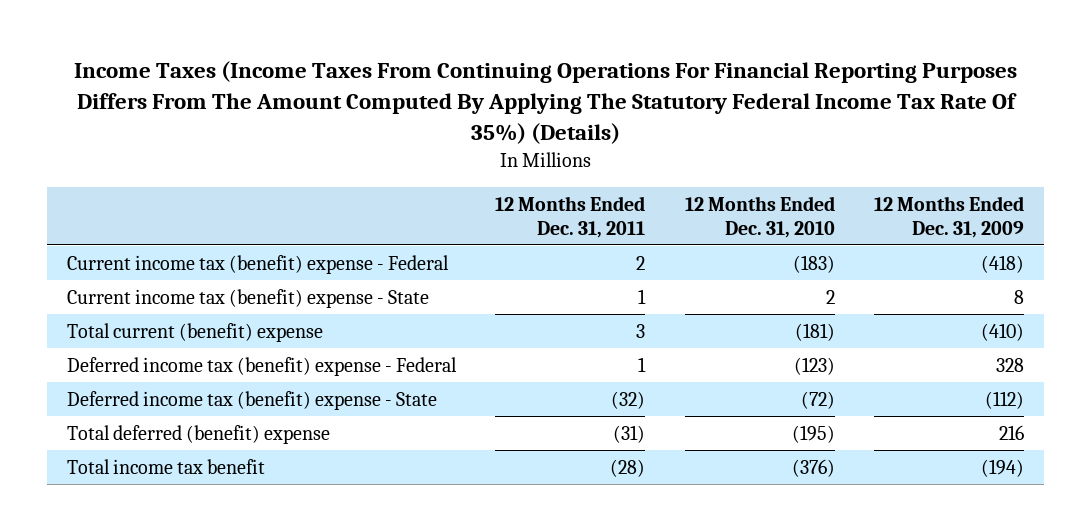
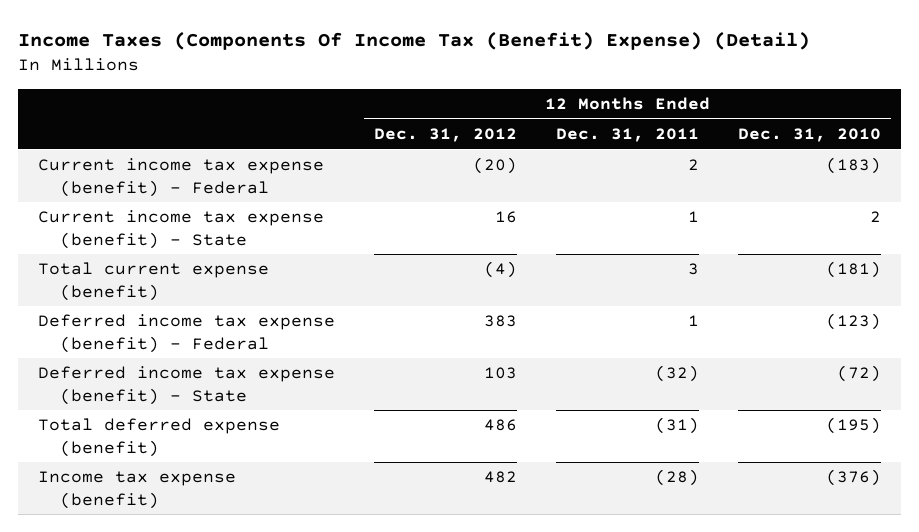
[73,61,1017,145] Income Taxes (Income Taxes From Continuing Operations For Financial Reporting Purposes Differs From The Amount Computed By Applying The Statutory Federal Income Tax Rate Of 35%) (Details) -> [18,32,811,51] Income Taxes (Components Of Income Tax (Benefit) Expense) (Detail)
[874,195,1025,238] 12 Months Ended Dec. 31, 2009 -> none
none -> [373,127,517,142] Dec. 31, 2012
[66,254,449,274] Current income tax (benefit) expense - Federal -> [37,158,324,197] Current income tax expense (benefit) - Federal
[66,288,429,308] Current income tax (benefit) expense - State -> [37,210,324,249] Current income tax expense (benefit) - State
[66,322,323,342] Total current (benefit) expense -> [37,262,269,301] Total current expense (benefit)
[66,356,457,376] Deferred income tax (benefit) expense - Federal -> [37,314,335,353] Deferred income tax expense (benefit) - Federal
[66,390,437,410] Deferred income tax (benefit) expense - State -> [37,366,335,405] Deferred income tax expense (benefit) - State
[66,424,330,444] Total deferred (benefit) expense -> [37,418,280,457] Total deferred expense (benefit)
[66,458,265,474] Total income tax benefit -> [37,471,236,509] Income tax expense (benefit)

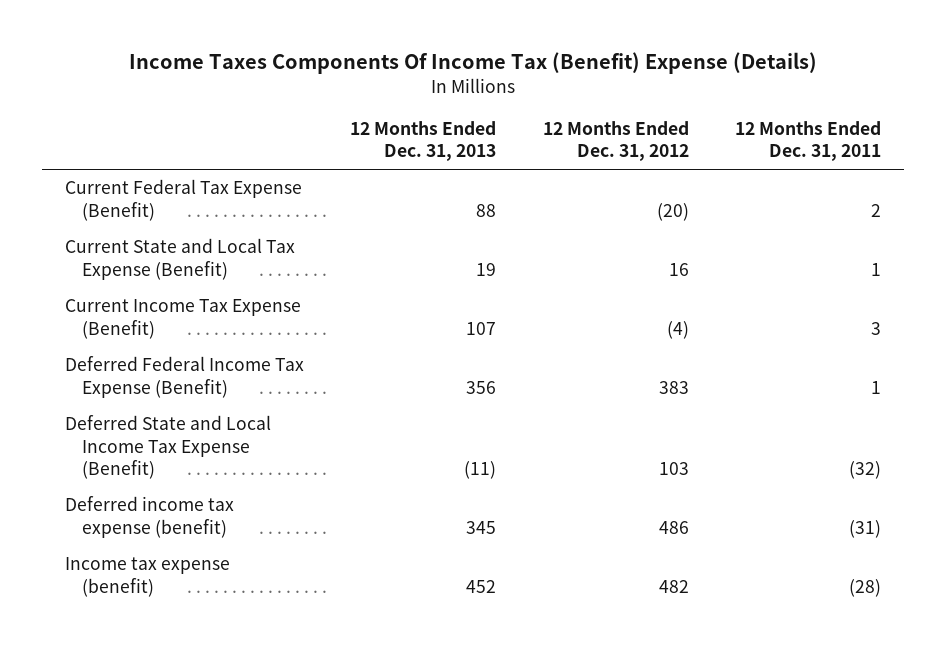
[18,32,811,51] Income Taxes (Components Of Income Tax (Benefit) Expense) (Detail) -> [128,52,817,75] Income Taxes Components Of Income Tax (Benefit) Expense (Details)
[738,127,882,142] Dec. 31, 2010 -> none
none -> [350,121,497,162] 12 Months Ended Dec. 31, 2013
[37,158,324,197] Current income tax expense (benefit) - Federal -> [65,179,303,221] Current Federal Tax Expense (Benefit)
[37,210,324,249] Current income tax expense (benefit) - State -> [65,238,296,280] Current State and Local Tax Expense (Benefit)
[37,262,269,301] Total current expense (benefit) -> [65,299,302,339] Current Income Tax Expense (Benefit)
[37,314,335,353] Deferred income tax expense (benefit) - Federal -> [65,356,305,398] Deferred Federal Income Tax Expense (Benefit)
[37,366,335,405] Deferred income tax expense (benefit) - State -> [65,415,272,480] Deferred State and Local Income Tax Expense (Benefit)
[37,418,280,457] Total deferred expense (benefit) -> [65,496,235,538] Deferred income tax expense (benefit)

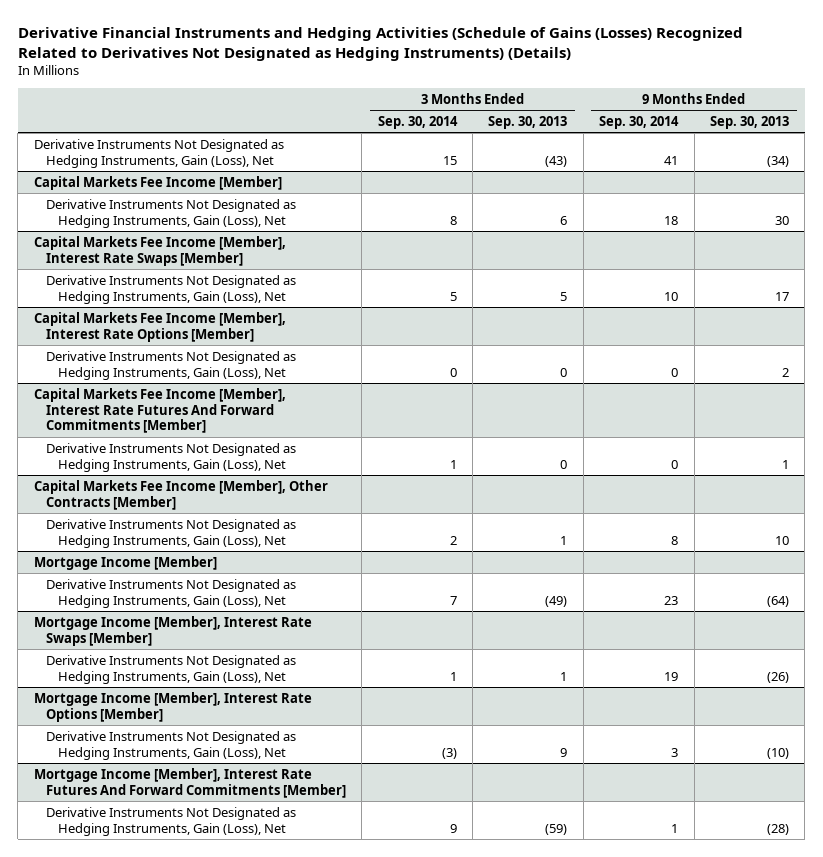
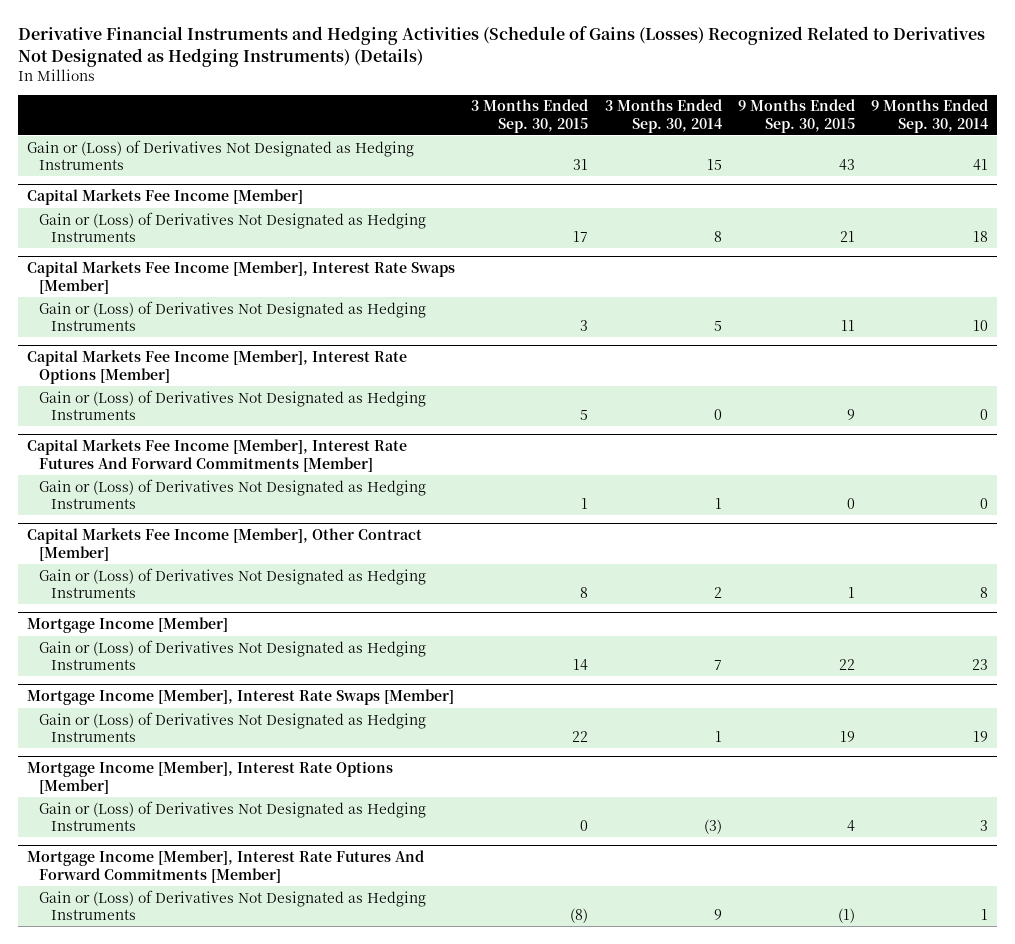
[488,115,568,129] Sep. 30, 2013 -> none
[710,115,790,129] Sep. 30, 2013 -> none
none -> [471,99,589,133] 3 Months Ended Sep. 30, 2015
none -> [737,99,855,133] 9 Months Ended Sep. 30, 2015
[33,138,284,168] Derivative Instruments Not Designated as Hedging Instruments, Gain (Loss), Net -> [26,139,414,170] Gain or (Loss) of Derivatives Not Designated as Hedging Instruments
[45,198,296,228] Derivative Instruments Not Designated as Hedging Instruments, Gain (Loss), Net -> [39,211,427,242] Gain or (Loss) of Derivatives Not Designated as Hedging Instruments
[45,274,296,304] Derivative Instruments Not Designated as Hedging Instruments, Gain (Loss), Net -> [39,300,427,331] Gain or (Loss) of Derivatives Not Designated as Hedging Instruments
[45,350,296,380] Derivative Instruments Not Designated as Hedging Instruments, Gain (Loss), Net -> [39,389,427,420] Gain or (Loss) of Derivatives Not Designated as Hedging Instruments
[45,442,296,472] Derivative Instruments Not Designated as Hedging Instruments, Gain (Loss), Net -> [39,478,427,509] Gain or (Loss) of Derivatives Not Designated as Hedging Instruments
[33,479,328,510] Capital Markets Fee Income [Member], Other Contracts [Member] -> [26,528,422,561] Capital Markets Fee Income [Member], Other Contract [Member]
[45,518,296,548] Derivative Instruments Not Designated as Hedging Instruments, Gain (Loss), Net -> [39,567,427,598] Gain or (Loss) of Derivatives Not Designated as Hedging Instruments
[45,578,296,608] Derivative Instruments Not Designated as Hedging Instruments, Gain (Loss), Net -> [39,639,427,670] Gain or (Loss) of Derivatives Not Designated as Hedging Instruments
[45,654,296,684] Derivative Instruments Not Designated as Hedging Instruments, Gain (Loss), Net -> [39,711,427,742] Gain or (Loss) of Derivatives Not Designated as Hedging Instruments
[45,730,296,760] Derivative Instruments Not Designated as Hedging Instruments, Gain (Loss), Net -> [39,800,427,831] Gain or (Loss) of Derivatives Not Designated as Hedging Instruments
[45,806,296,836] Derivative Instruments Not Designated as Hedging Instruments, Gain (Loss), Net -> [39,889,427,920] Gain or (Loss) of Derivatives Not Designated as Hedging Instruments

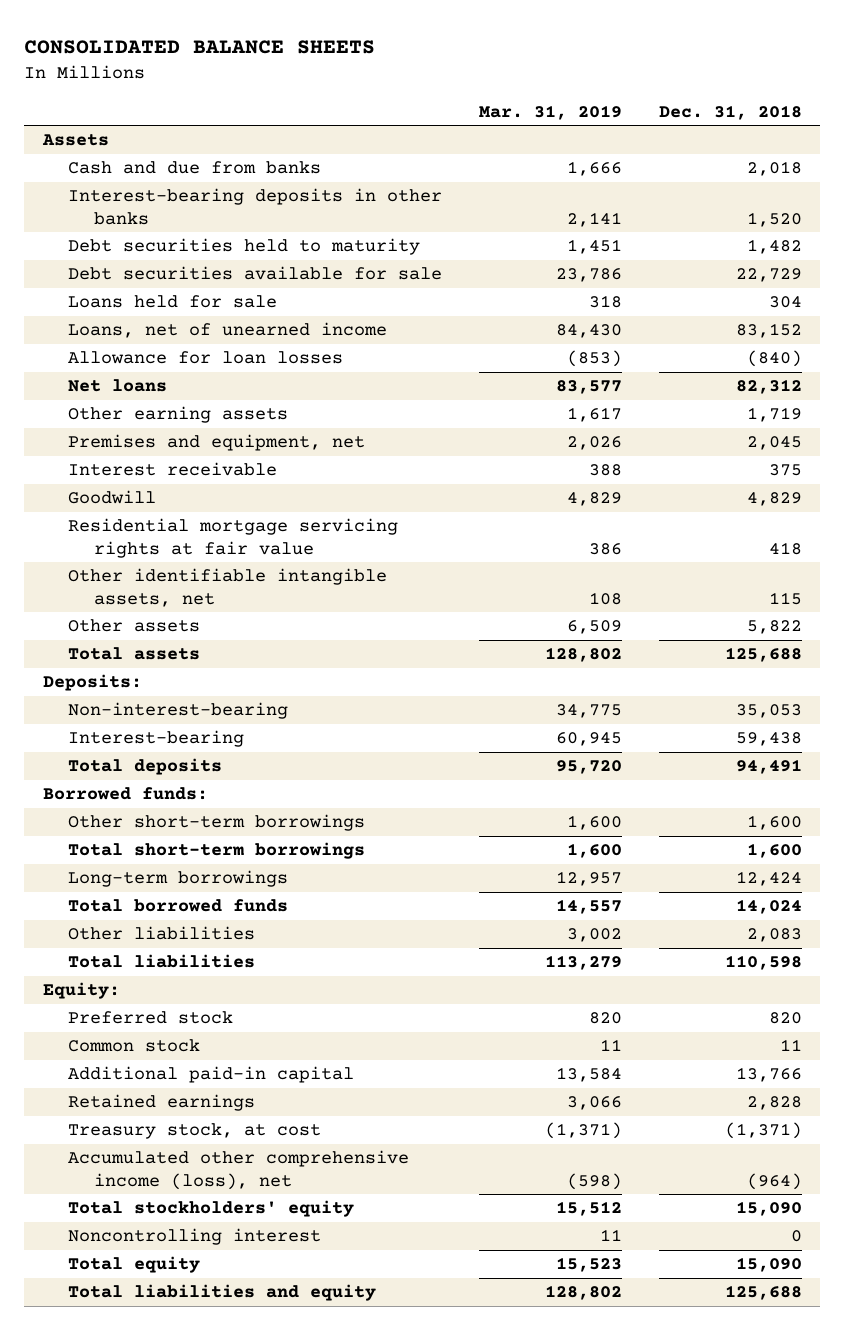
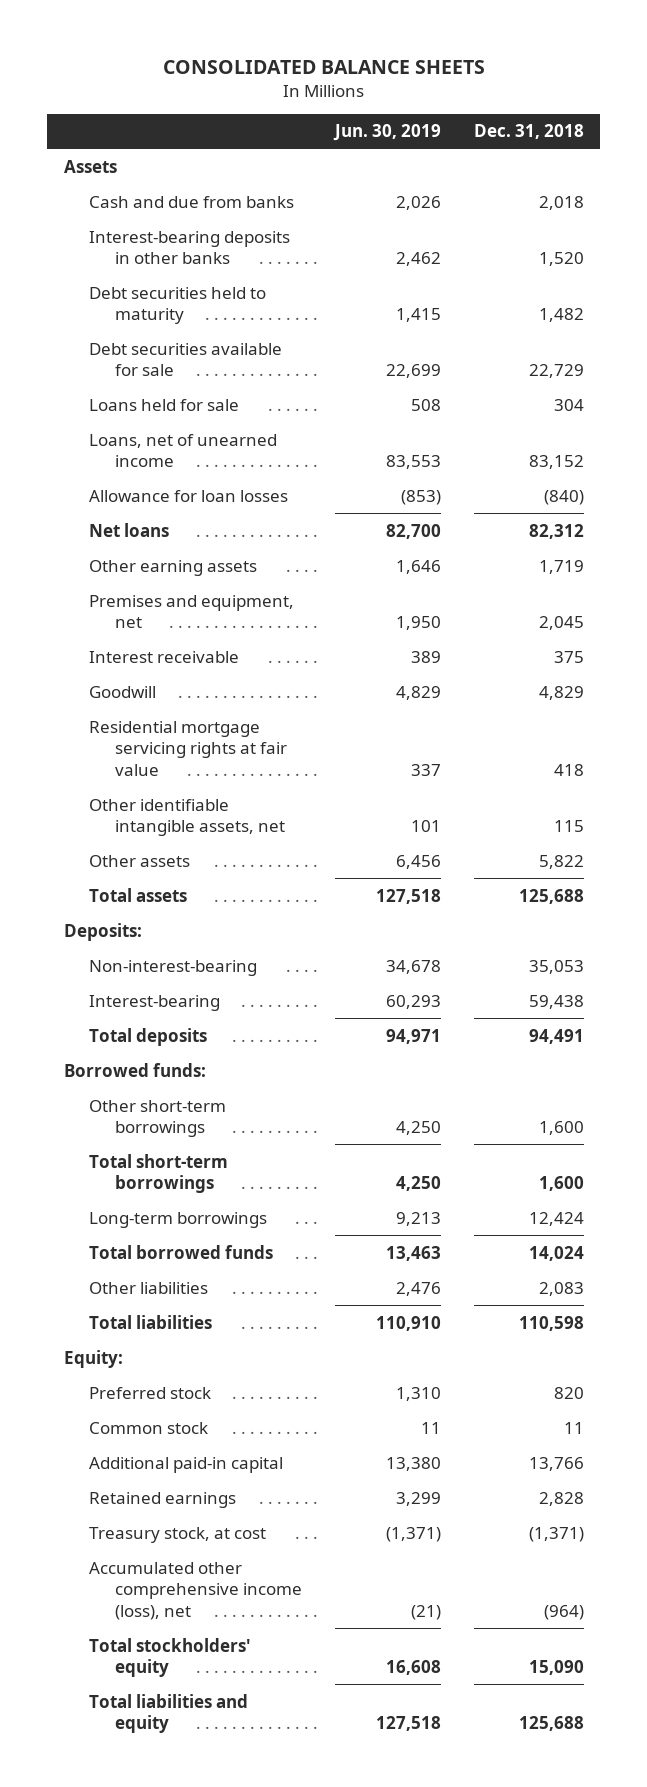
[478,104,622,120] Mar. 31, 2019 -> none
none -> [332,124,441,142] Jun. 30, 2019
[68,1228,322,1246] Noncontrolling interest -> none
[68,1256,201,1274] Total equity -> none

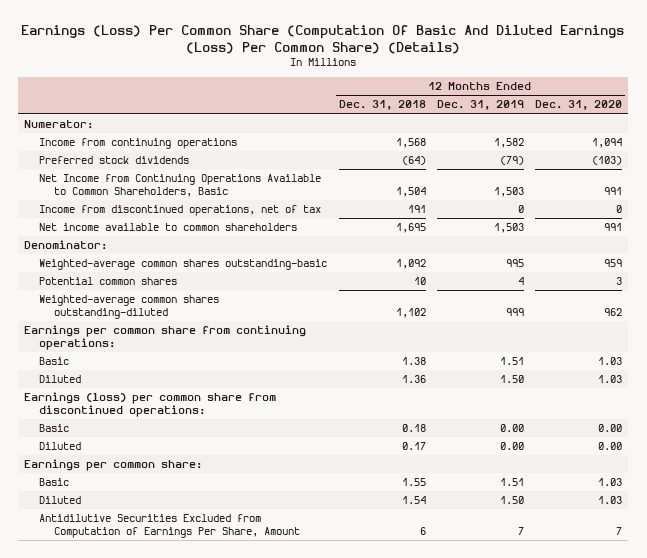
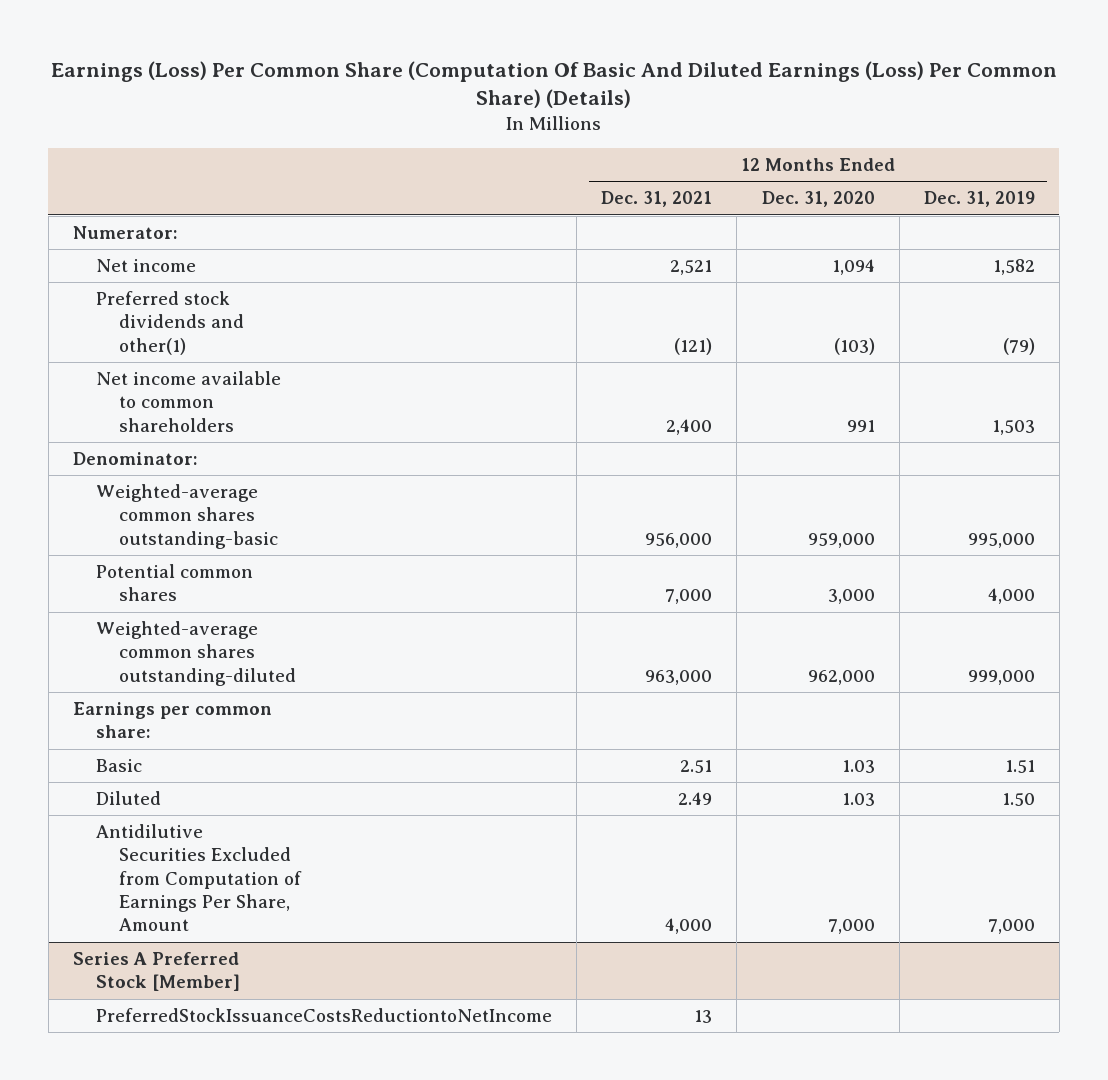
[338,100,426,111] Dec. 31, 2018 -> none
none -> [601,191,713,208] Dec. 31, 2021
[39,174,322,197] Net Income from Continuing Operations Available to Common Shareholders, Basic -> none
[39,205,322,217] Income from discontinued operations, net of tax -> none
[39,138,238,150] Income from continuing operations -> [96,258,197,272] Net income
[39,156,190,165] Preferred stock dividends -> [96,290,245,355] Preferred stock dividends and other(1)
[24,325,307,350] Earnings per common share from continuing operations: -> none
[39,357,70,366] Basic -> none
[39,375,82,384] Diluted -> none
[24,392,277,417] Earnings (loss) per common share from discontinued operations: -> none
[39,424,70,433] Basic -> none
[39,442,82,451] Diluted -> none
[505,259,524,268] 995 -> [967,532,1035,548] 995,000
[604,259,623,268] 959 -> [807,532,875,548] 959,000
[517,277,524,286] 4 -> [987,588,1035,605] 4,000
[616,277,623,286] 3 -> [827,589,875,605] 3,000
[505,307,524,316] 999 -> [967,669,1035,685] 999,000
[604,307,623,316] 962 -> [807,669,875,685] 962,000
[517,526,524,535] 7 -> [987,919,1035,935] 7,000
[616,526,623,535] 7 -> [827,919,875,935] 7,000
none -> [72,951,241,992] Series A Preferred Stock [Member]
none -> [96,1007,553,1022] PreferredStockIssuanceCostsReductiontoNetIncome

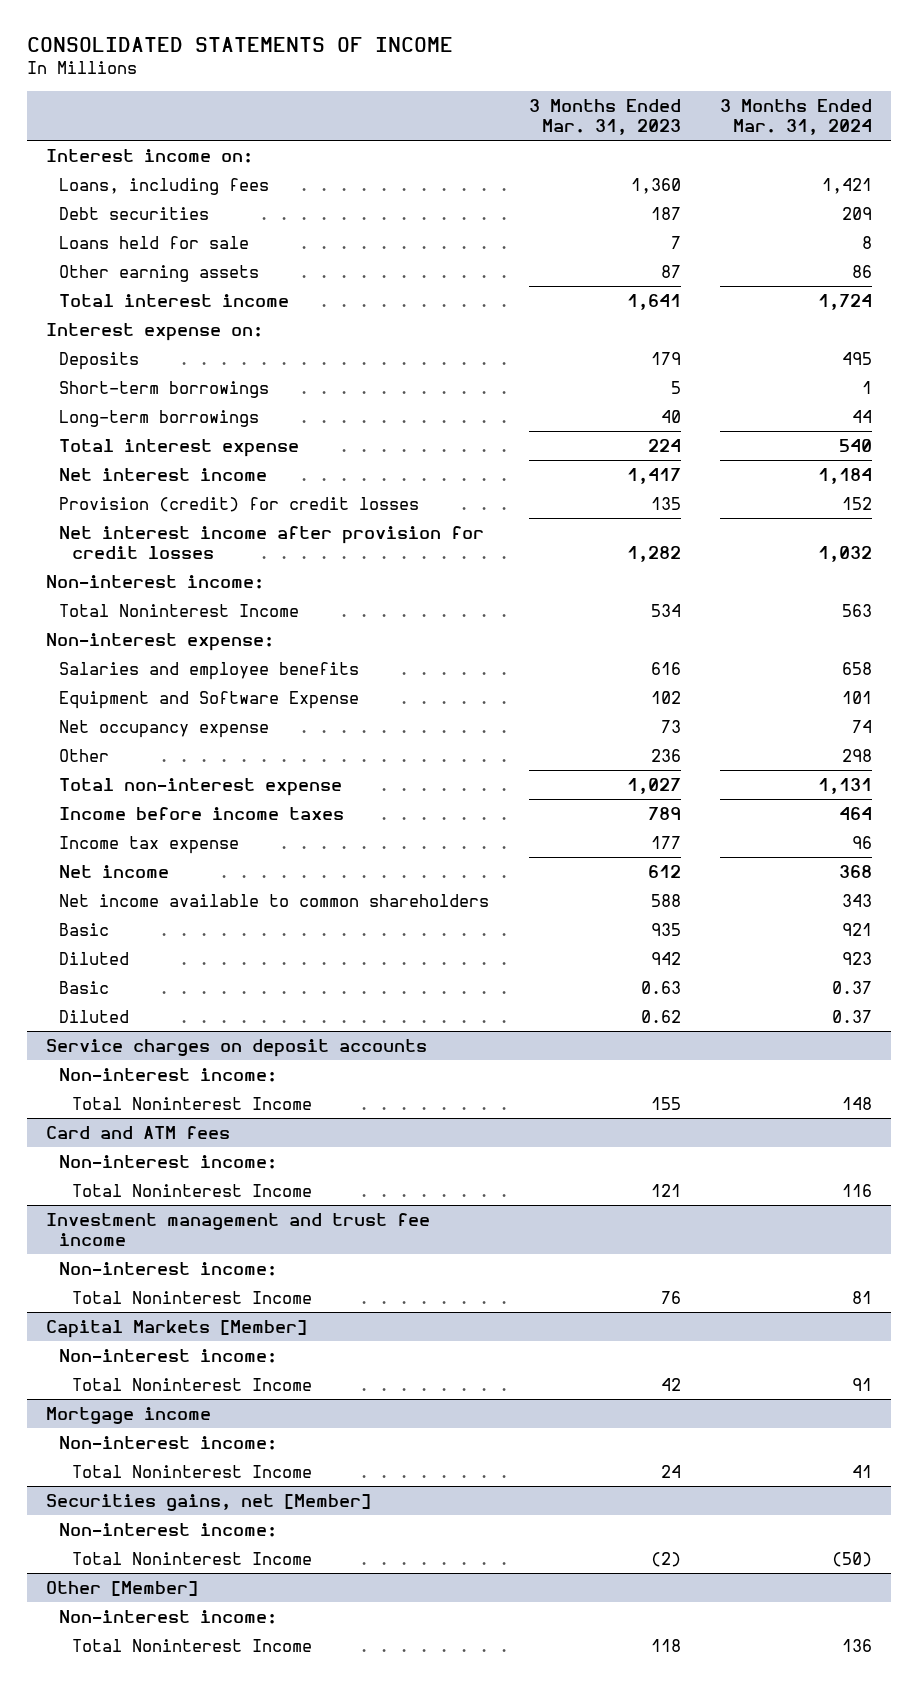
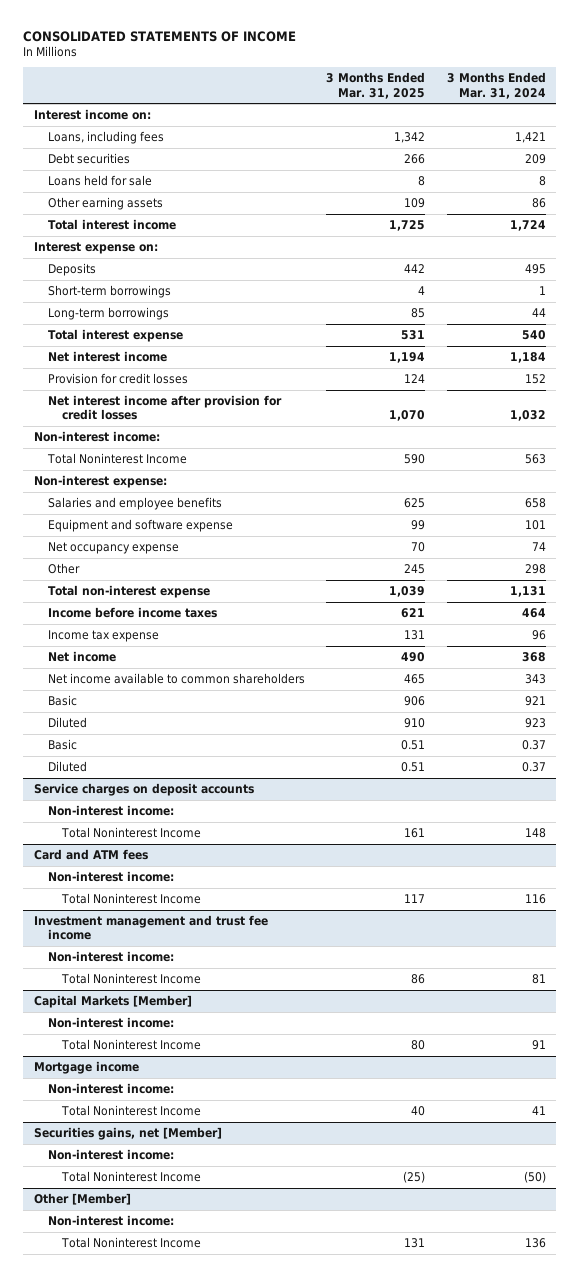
[528,98,681,136] 3 Months Ended Mar. 31, 2023 -> none
none -> [326,72,426,99] 3 Months Ended Mar. 31, 2025
[59,496,420,512] Provision (credit) for credit losses -> [48,373,189,385] Provision for credit losses
[59,690,360,709] Equipment and Software Expense -> [48,519,234,533] Equipment and software expense

